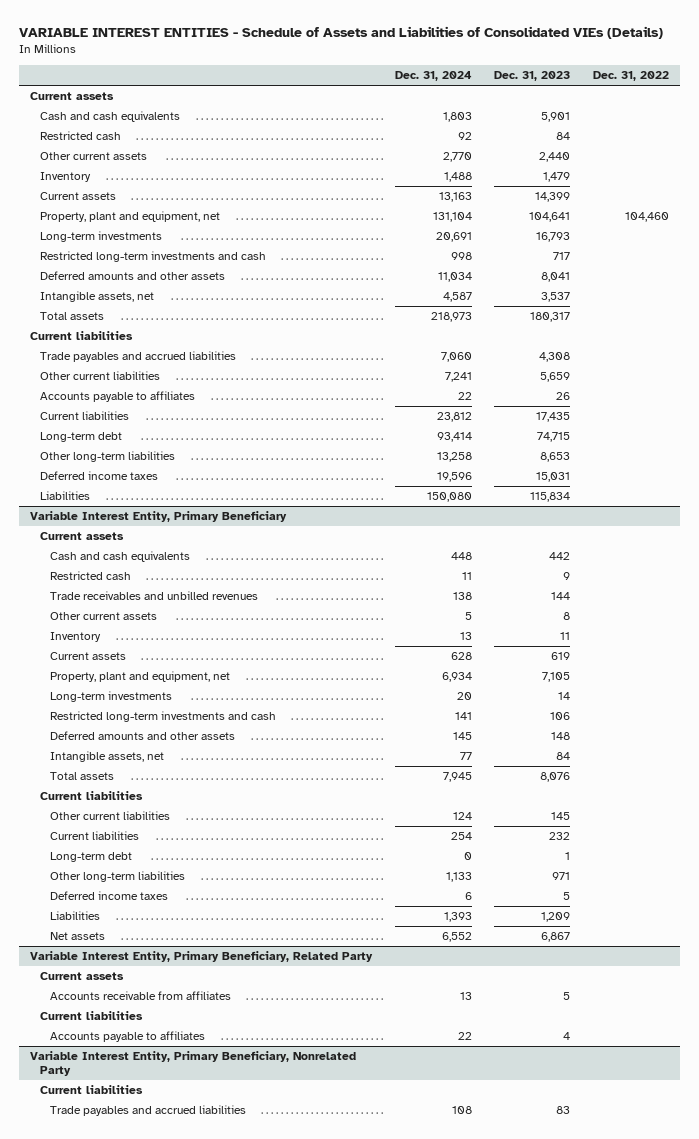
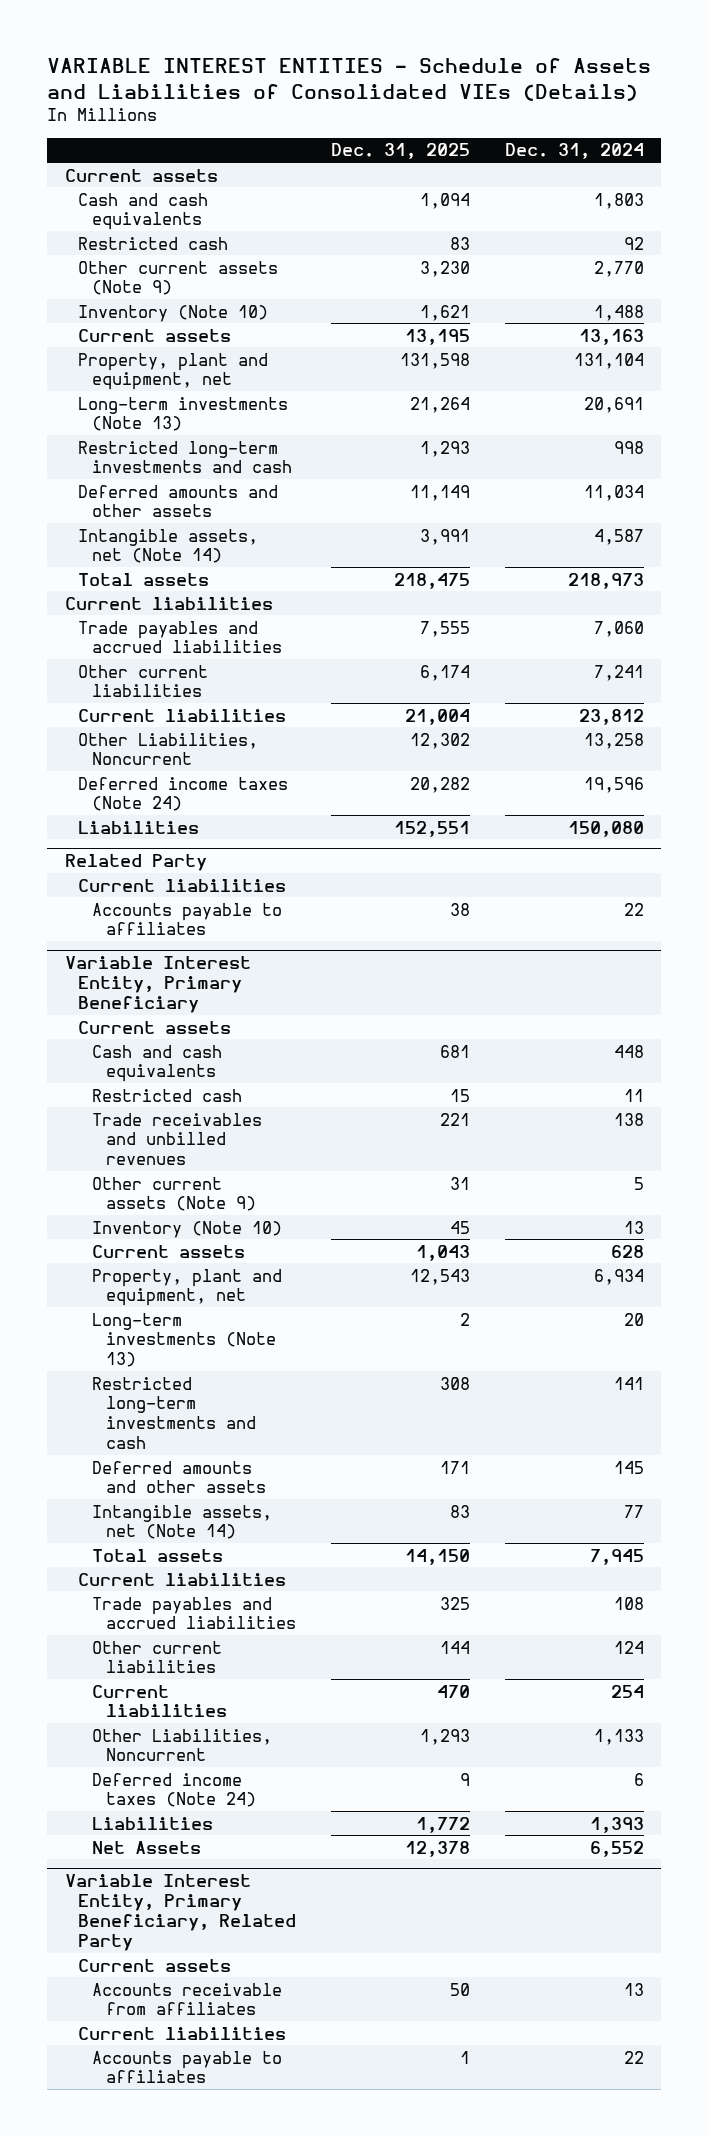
[494,71,571,82] Dec. 31, 2023 -> none
[592,71,669,82] Dec. 31, 2022 -> none
none -> [331,143,471,160] Dec. 31, 2025
[40,152,148,161] Other current assets -> [78,260,279,296] Other current assets (Note 9)
[40,172,92,183] Inventory -> [78,304,269,322] Inventory (Note 10)
[40,231,163,243] Long-term investments -> [78,396,289,432] Long-term investments (Note 13)
[40,291,155,303] Intangible assets, net -> [78,528,259,564] Intangible assets, net (Note 14)
[40,391,196,403] Accounts payable to affiliates -> none
[40,432,123,443] Long-term debt -> none
[40,451,176,463] Other long-term liabilities -> [78,732,259,766] Other Liabilities, Noncurrent
[40,471,159,481] Deferred income taxes -> [78,776,289,812] Deferred income taxes (Note 24)
none -> [64,854,207,872] Related Party
none -> [78,878,287,892] Current liabilities
none -> [92,902,283,936] Accounts payable to affiliates
[50,612,158,621] Other current assets -> [92,1176,257,1212] Other current assets (Note 9)
[50,632,102,643] Inventory -> [92,1220,283,1238] Inventory (Note 10)
[50,691,173,703] Long-term investments -> [92,1312,277,1368] Long-term investments (Note 13)
[50,751,165,763] Intangible assets, net -> [92,1504,273,1540] Intangible assets, net (Note 14)
none -> [92,1596,297,1630] Trade payables and accrued liabilities
[50,852,133,863] Long-term debt -> none
[50,871,186,883] Other long-term liabilities -> [92,1728,273,1762] Other Liabilities, Noncurrent
[50,891,169,901] Deferred income taxes -> [92,1772,257,1808] Deferred income taxes (Note 24)
[50,932,106,941] Net assets -> [92,1840,202,1854] Net Assets
[29,1051,356,1077] Variable Interest Entity, Primary Beneficiary, Nonrelated Party -> none
[40,1085,144,1095] Current liabilities -> none
[50,1105,247,1117] Trade payables and accrued liabilities -> none

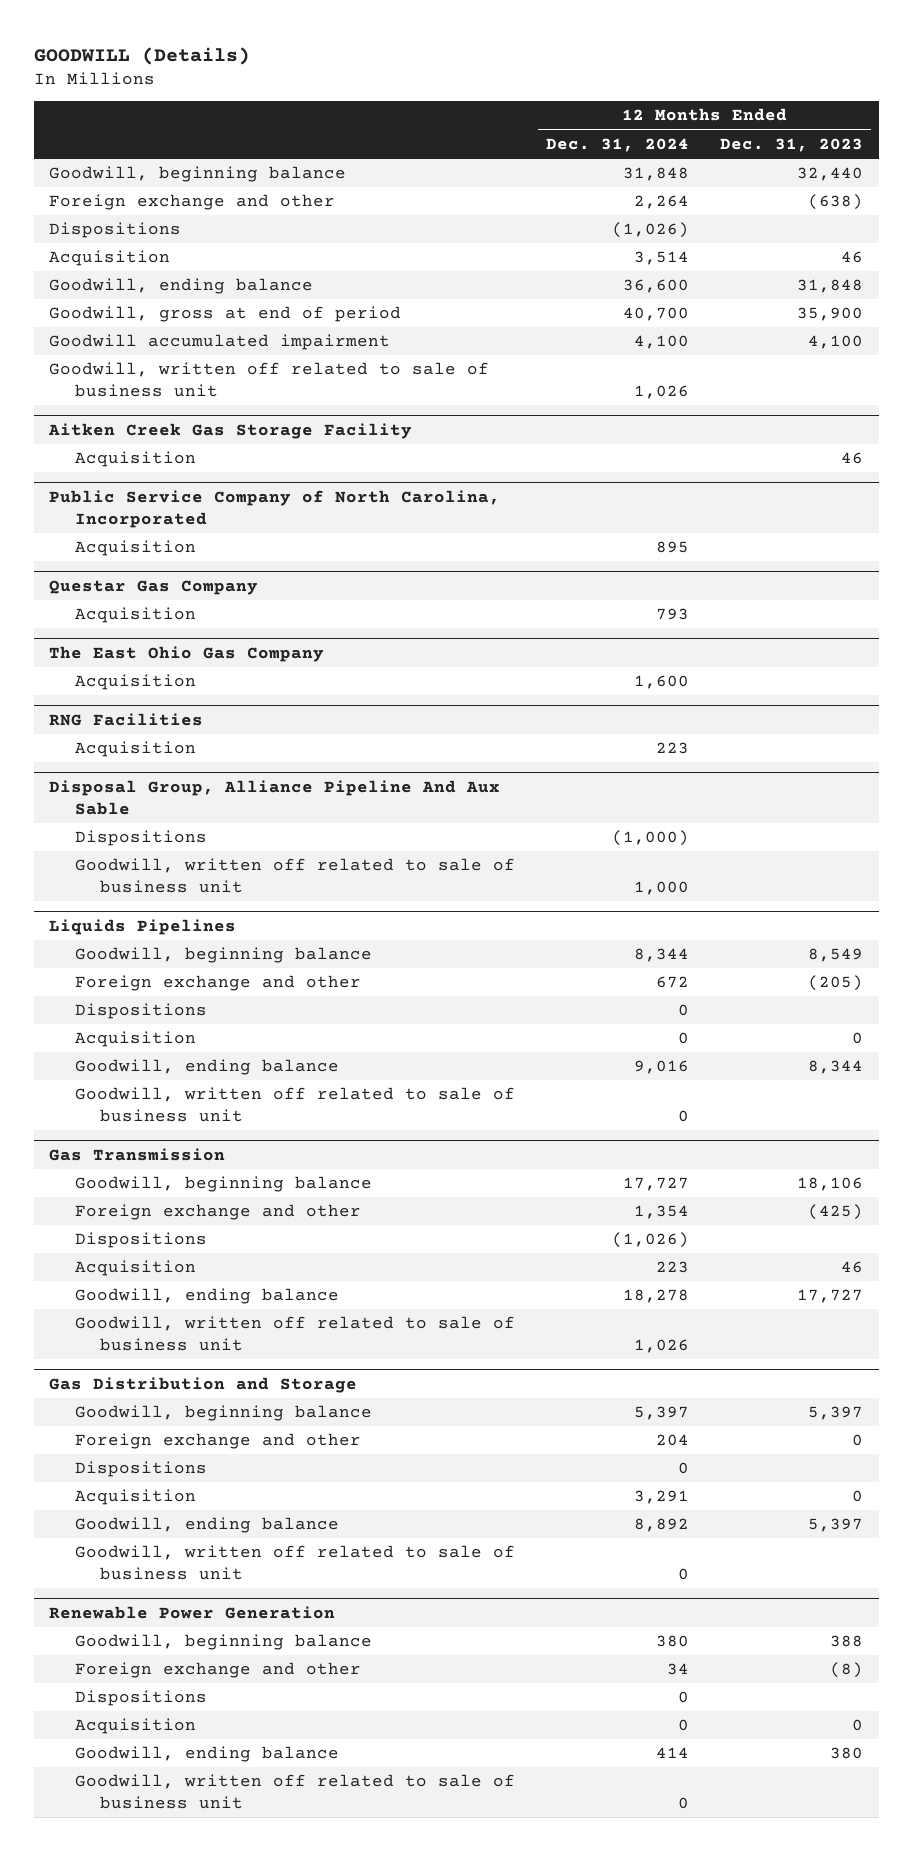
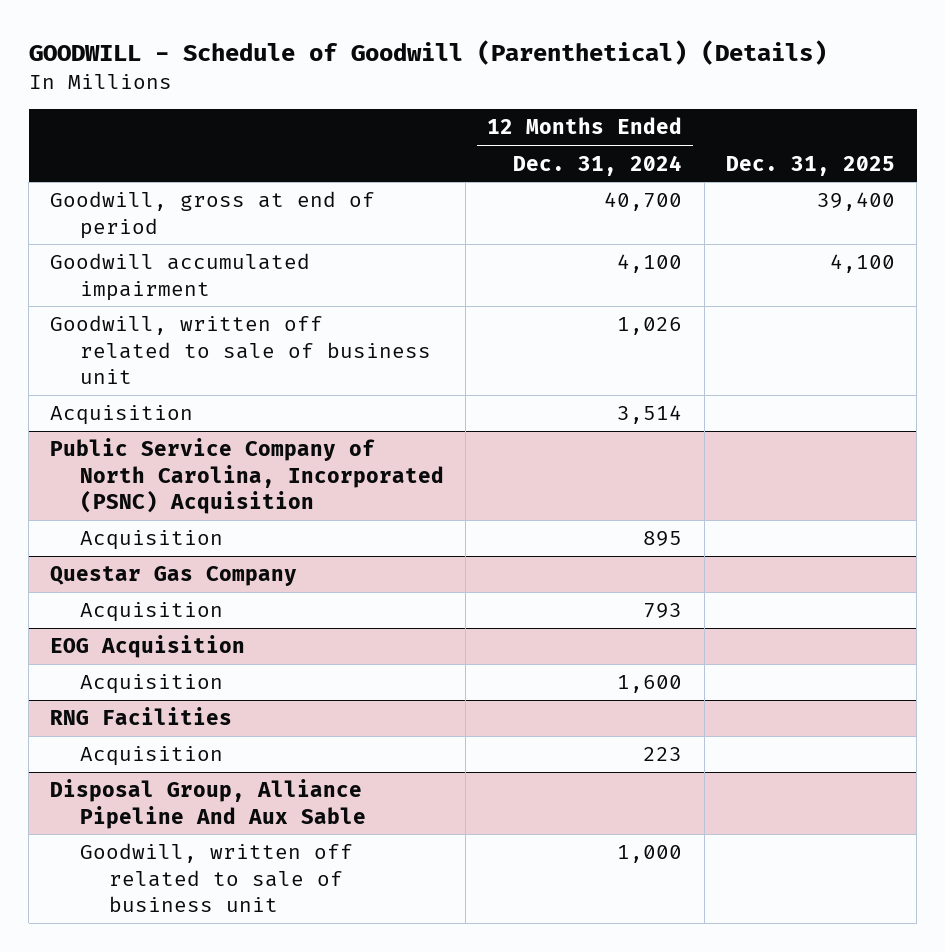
[33,46,250,65] GOODWILL (Details) -> [28,39,827,65] GOODWILL - Schedule of Goodwill (Parenthetical) (Details)
[720,137,864,152] Dec. 31, 2023 -> none
none -> [726,155,896,176] Dec. 31, 2025
[49,166,347,183] Goodwill, beginning balance -> none
[49,194,336,211] Foreign exchange and other -> none
[49,222,182,239] Dispositions -> none
[49,278,314,295] Goodwill, ending balance -> none
[48,423,413,440] Aitken Creek Gas Storage Facility -> none
[74,451,196,468] Acquisition -> none
[49,250,171,267] Acquisition -> [50,405,194,426] Acquisition
[49,490,501,529] Public Service Company of North Carolina, Incorporated -> [50,438,444,515] Public Service Company of North Carolina, Incorporated (PSNC) Acquisition
[49,646,325,663] The East Ohio Gas Company -> [50,635,246,659] EOG Acquisition
[74,830,207,847] Dispositions -> none
[49,919,237,936] Liquids Pipelines -> none
[74,947,372,964] Goodwill, beginning balance -> none
[74,975,361,992] Foreign exchange and other -> none
[74,1003,207,1020] Dispositions -> none
[74,1031,196,1048] Acquisition -> none
[74,1059,339,1076] Goodwill, ending balance -> none
[74,1087,515,1123] Goodwill, written off related to sale of business unit -> none
[49,1148,226,1162] Gas Transmission -> none
[74,1176,372,1193] Goodwill, beginning balance -> none
[74,1204,361,1221] Foreign exchange and other -> none
[74,1232,207,1249] Dispositions -> none
[74,1260,196,1277] Acquisition -> none
[74,1288,339,1305] Goodwill, ending balance -> none
[74,1316,515,1352] Goodwill, written off related to sale of business unit -> none
[49,1377,358,1394] Gas Distribution and Storage -> none
[74,1405,372,1422] Goodwill, beginning balance -> none
[74,1433,361,1450] Foreign exchange and other -> none
[74,1461,207,1478] Dispositions -> none
[74,1489,196,1506] Acquisition -> none
[74,1517,339,1534] Goodwill, ending balance -> none
[74,1545,515,1581] Goodwill, written off related to sale of business unit -> none
[49,1606,336,1620] Renewable Power Generation -> none
[74,1634,372,1651] Goodwill, beginning balance -> none
[74,1662,361,1679] Foreign exchange and other -> none
[74,1690,207,1707] Dispositions -> none
[74,1718,196,1735] Acquisition -> none
[74,1746,339,1763] Goodwill, ending balance -> none
[74,1774,515,1810] Goodwill, written off related to sale of business unit -> none

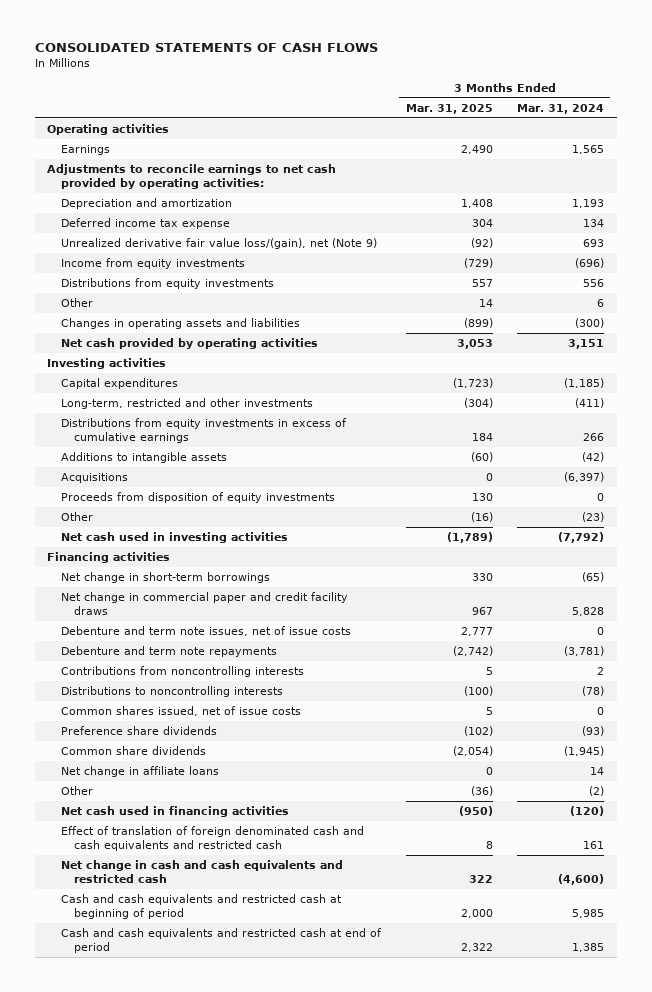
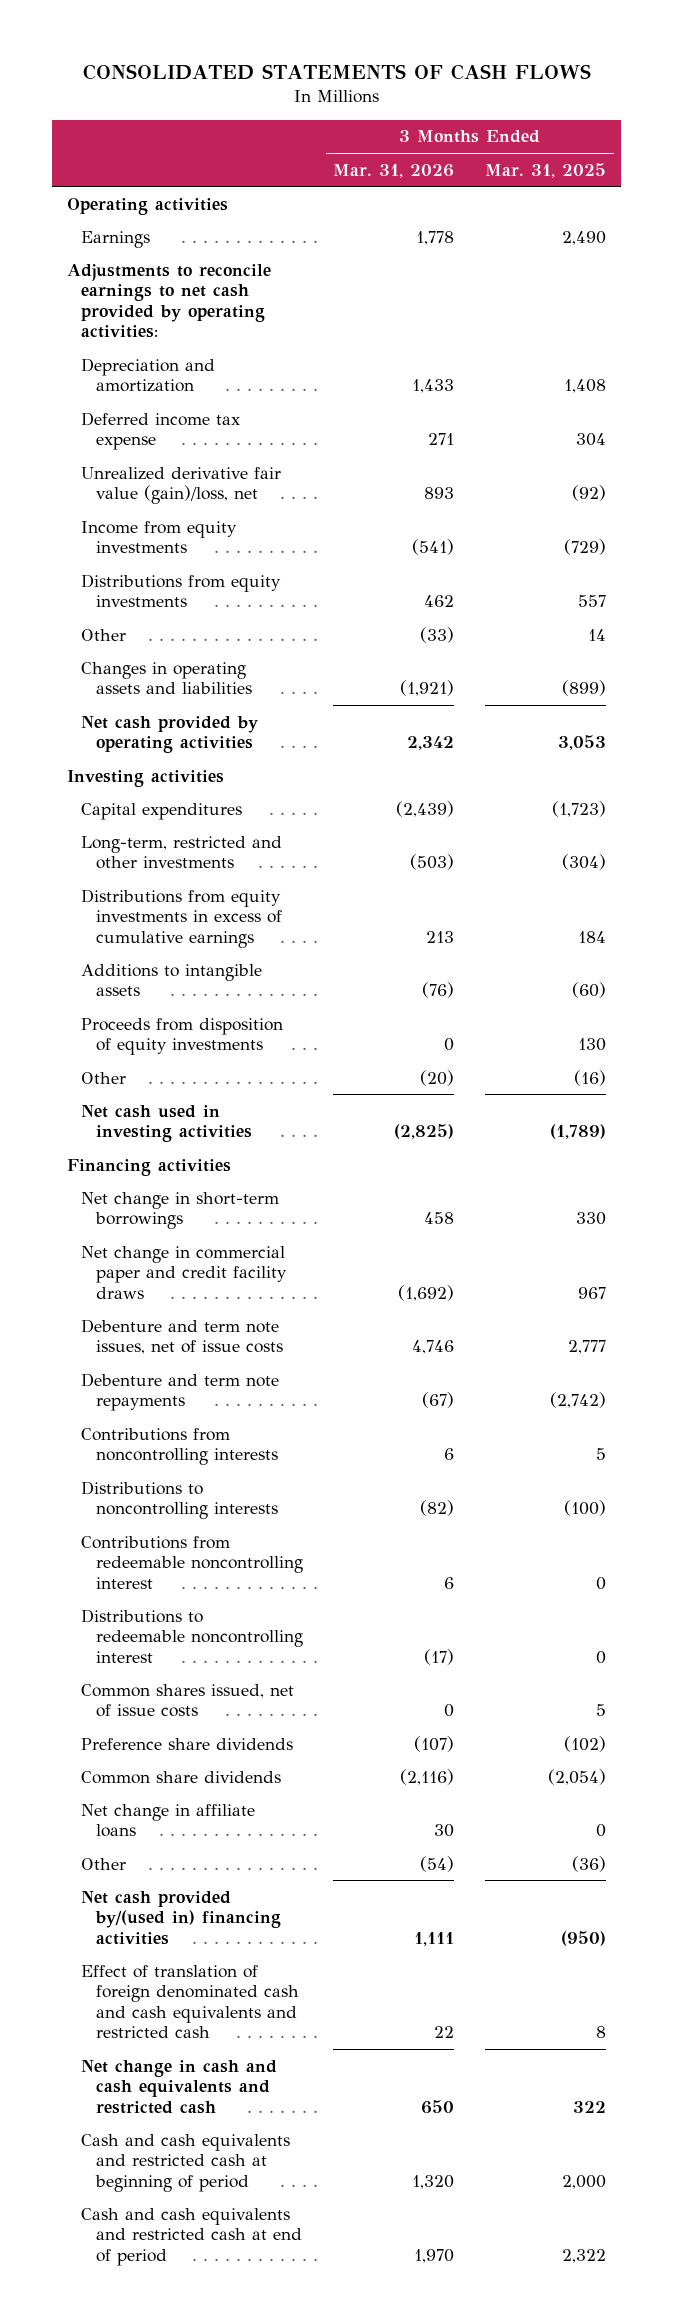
[517,103,605,114] Mar. 31, 2024 -> none
none -> [333,163,455,178] Mar. 31, 2026
[60,237,377,249] Unrealized derivative fair value loss/(gain), net (Note 9) -> [81,466,282,505] Unrealized derivative fair value (gain)/loss, net
[60,472,128,483] Acquisitions -> none
none -> [81,1535,303,1589] Contributions from redeemable noncontrolling interest
none -> [81,1608,303,1663] Distributions to redeemable noncontrolling interest
[60,805,289,817] Net cash used in financing activities -> [81,1890,281,1945] Net cash provided by/(used in) financing activities

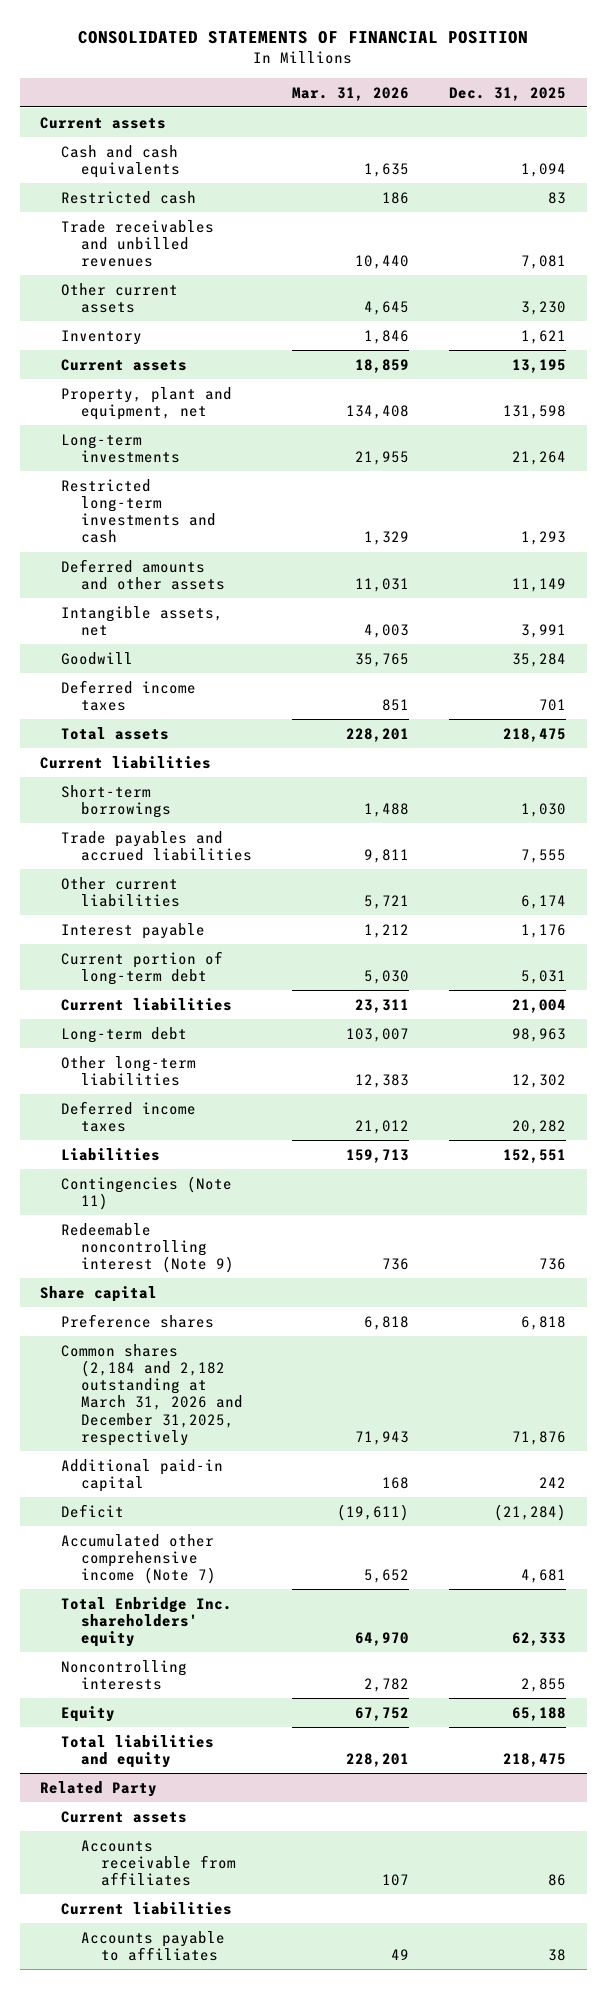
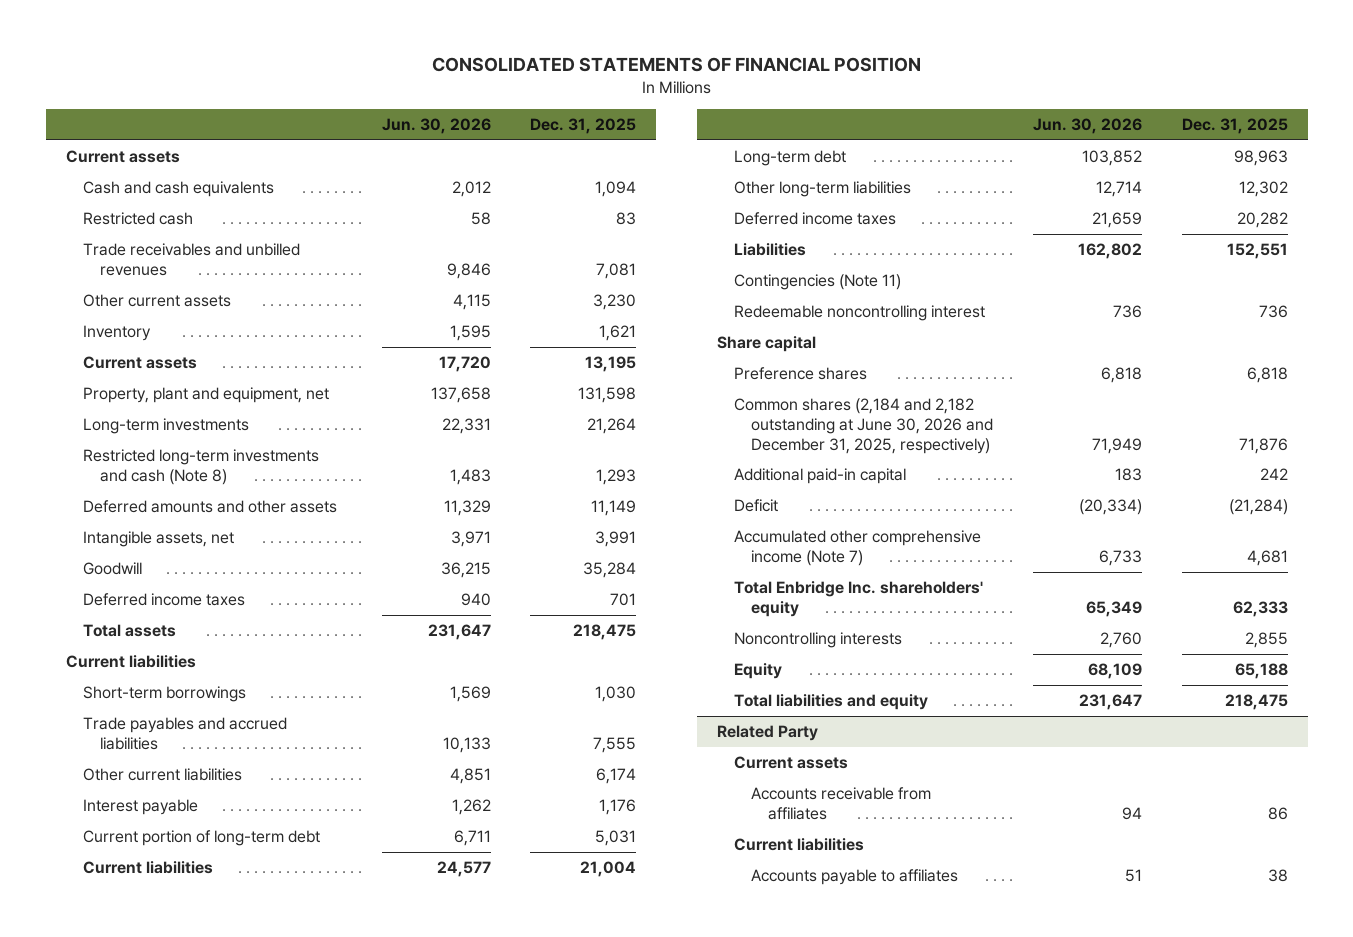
[292,86,410,101] Mar. 31, 2026 -> none
none -> [381,118,491,135] Jun. 30, 2026
[60,478,216,544] Restricted long-term investments and cash -> [82,449,319,485] Restricted long-term investments and cash (Note 8)
[60,1222,234,1274] Redeemable noncontrolling interest (Note 9) -> [733,305,985,322] Redeemable noncontrolling interest
[60,1343,243,1447] Common shares (2,184 and 2,182 outstanding at March 31, 2026 and December 31,2025, respectively -> [733,398,993,454] Common shares (2,184 and 2,182 outstanding at June 30, 2026 and December 31, 2025, respectively)

